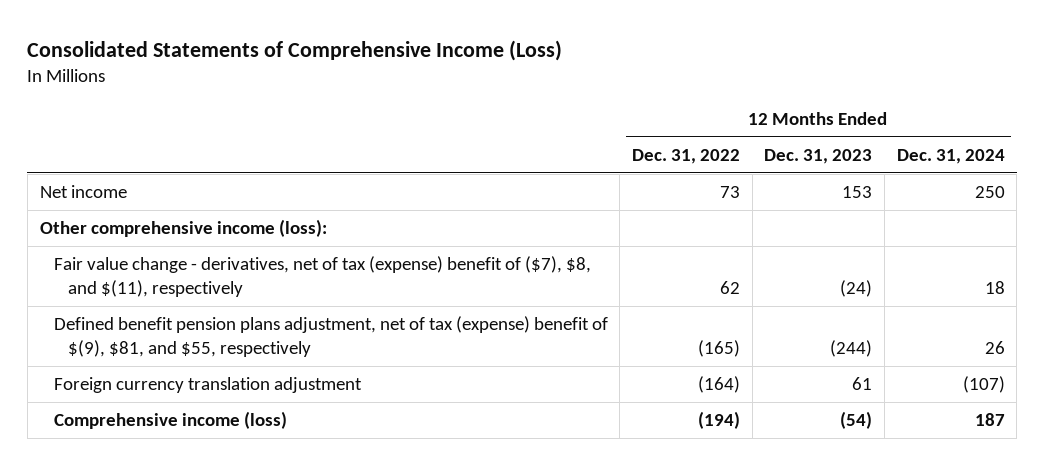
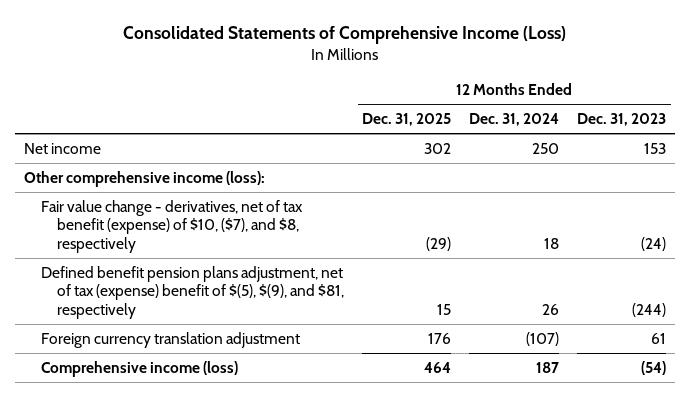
[631,148,740,164] Dec. 31, 2022 -> none
none -> [362,113,452,127] Dec. 31, 2025
[53,256,591,297] Fair value change - derivatives, net of tax (expense) benefit of ($7), $8, and $(11), respectively -> [40,199,303,253] Fair value change - derivatives, net of tax benefit (expense) of $10, ($7), and $8, respectively
[53,316,608,357] Defined benefit pension plans adjustment, net of tax (expense) benefit of $(9), $81, and $55, respectively -> [40,265,345,319] Defined benefit pension plans adjustment, net of tax (expense) benefit of $(5), $(9), and $81, respectively

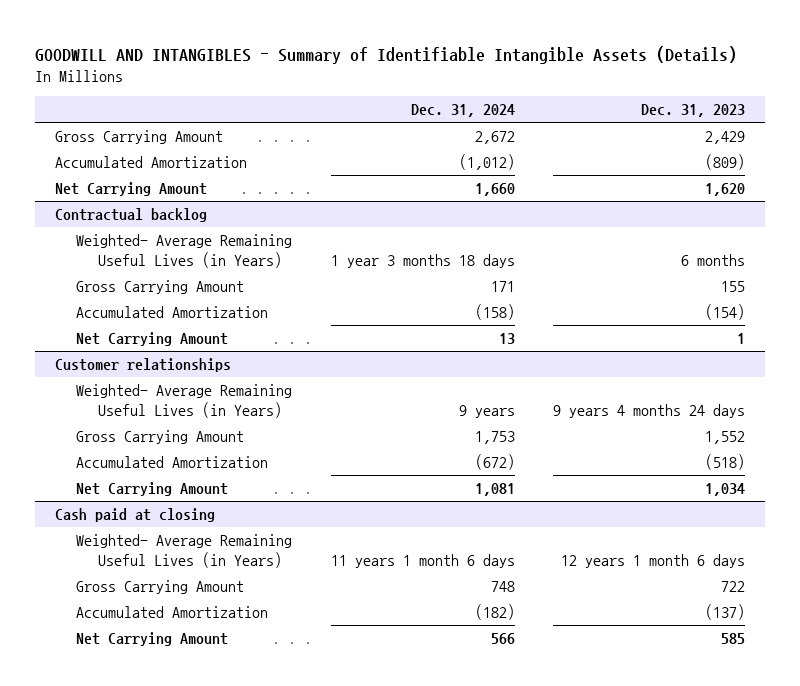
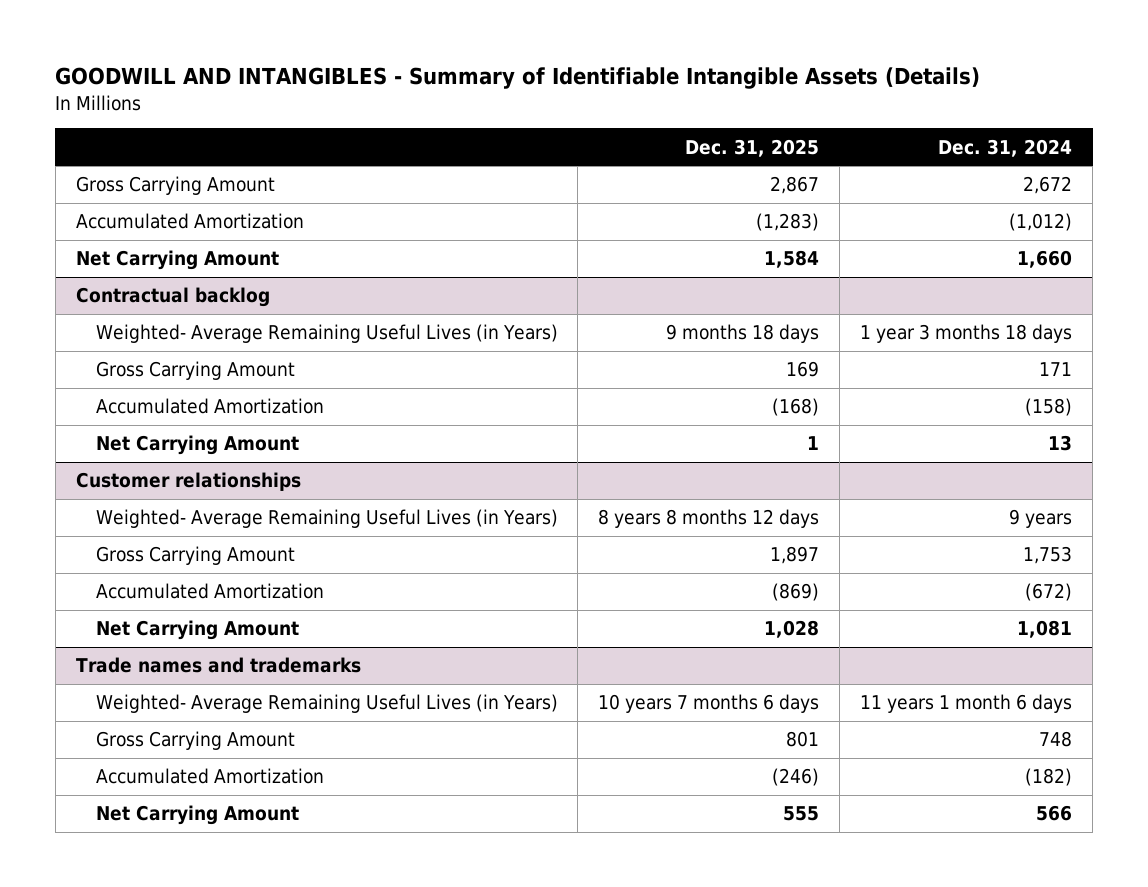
[641,104,746,118] Dec. 31, 2023 -> none
none -> [685,138,820,157] Dec. 31, 2025
[54,508,215,523] Cash paid at closing -> [75,657,361,674] Trade names and trademarks

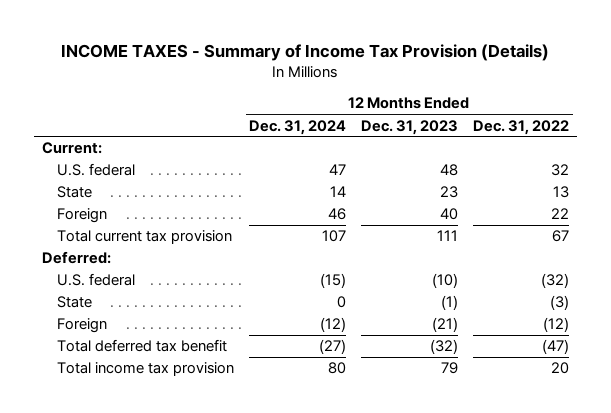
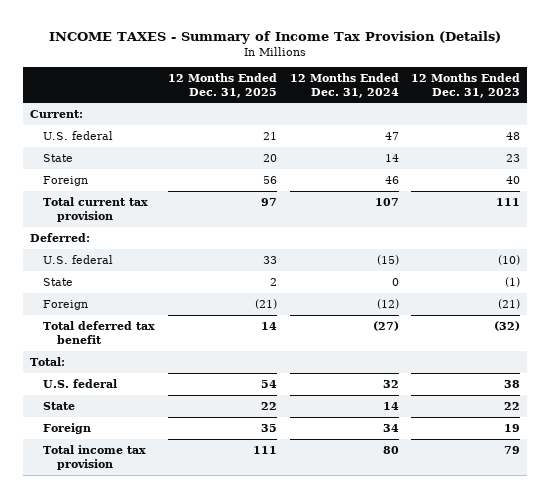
[473,119,570,135] Dec. 31, 2022 -> none
none -> [167,72,277,98] 12 Months Ended Dec. 31, 2025
none -> [29,356,65,366] Total:
none -> [43,378,118,388] U.S. federal
none -> [43,401,76,410] State
none -> [43,422,92,434] Foreign

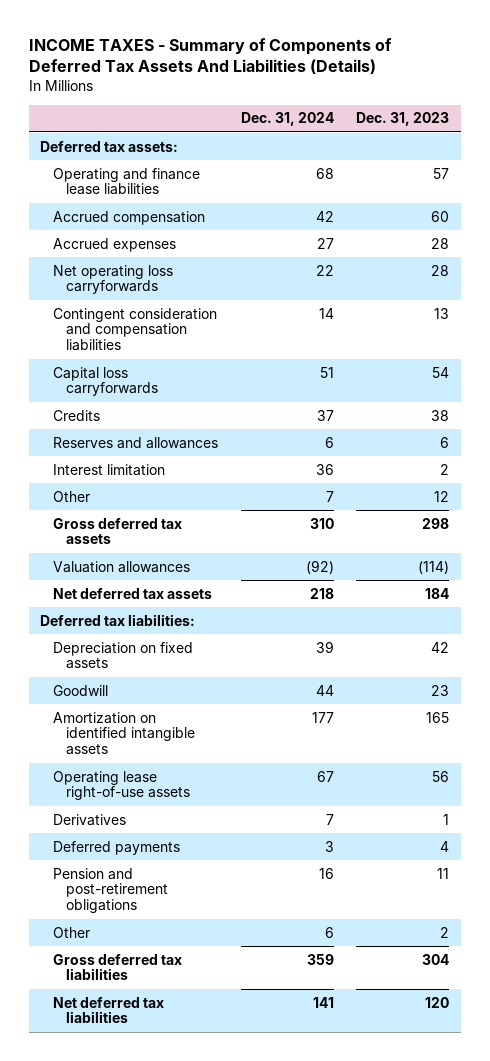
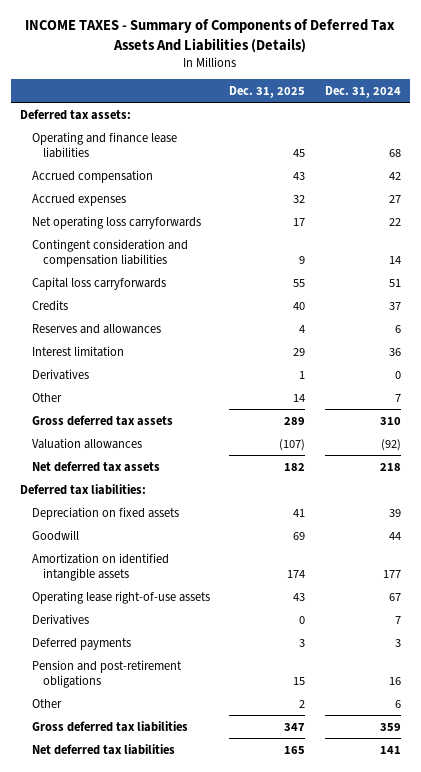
[356,112,450,127] Dec. 31, 2023 -> none
none -> [229,85,306,98] Dec. 31, 2025
none -> [31,368,89,380] Derivatives

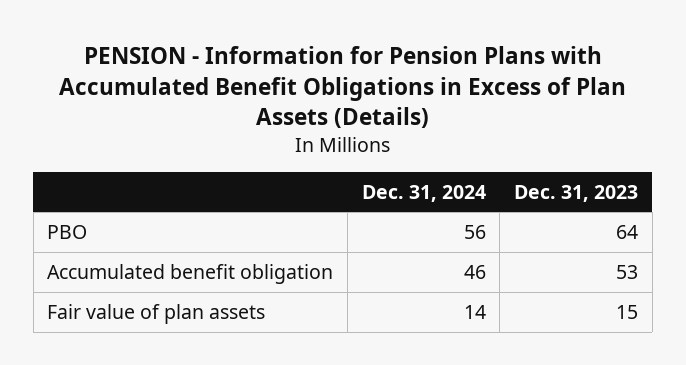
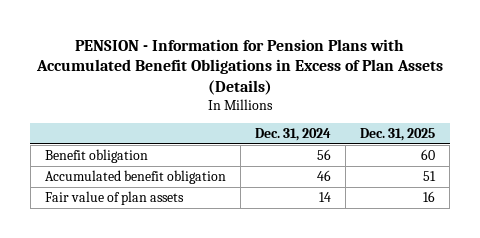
[514,184,639,202] Dec. 31, 2023 -> none
none -> [360,128,436,142] Dec. 31, 2025
[47,224,88,239] PBO -> [44,148,148,163] Benefit obligation

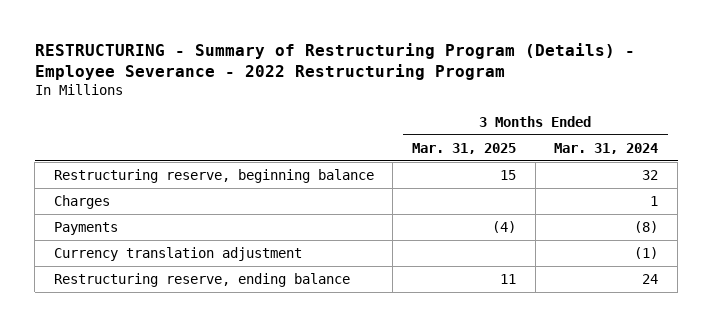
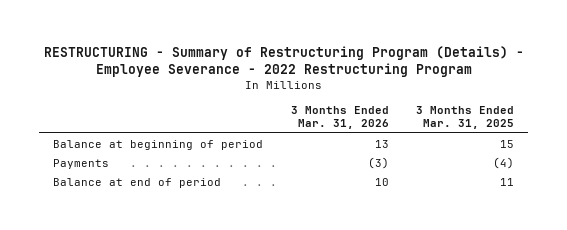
[554,142,659,154] Mar. 31, 2024 -> none
none -> [290,105,389,130] 3 Months Ended Mar. 31, 2026
[53,194,110,209] Charges -> none
[53,168,374,183] Restructuring reserve, beginning balance -> [52,139,263,150] Balance at beginning of period
[53,246,302,261] Currency translation adjustment -> none
[53,272,350,287] Restructuring reserve, ending balance -> [52,177,221,188] Balance at end of period

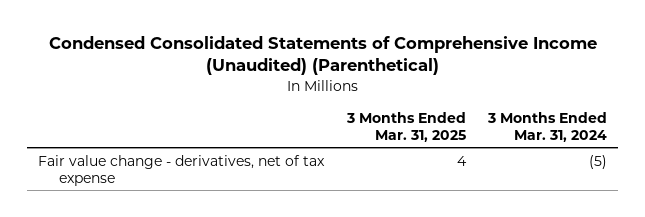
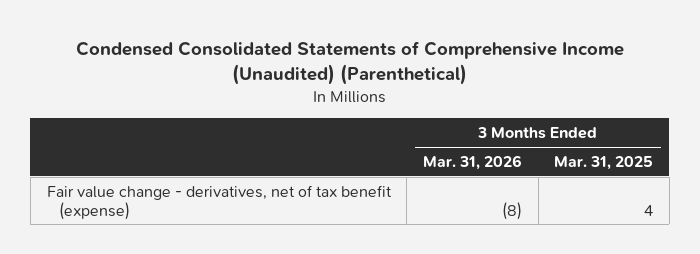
[487,111,608,142] 3 Months Ended Mar. 31, 2024 -> none
none -> [422,154,522,170] Mar. 31, 2026
[38,154,326,186] Fair value change - derivatives, net of tax expense -> [46,184,392,220] Fair value change - derivatives, net of tax benefit (expense)

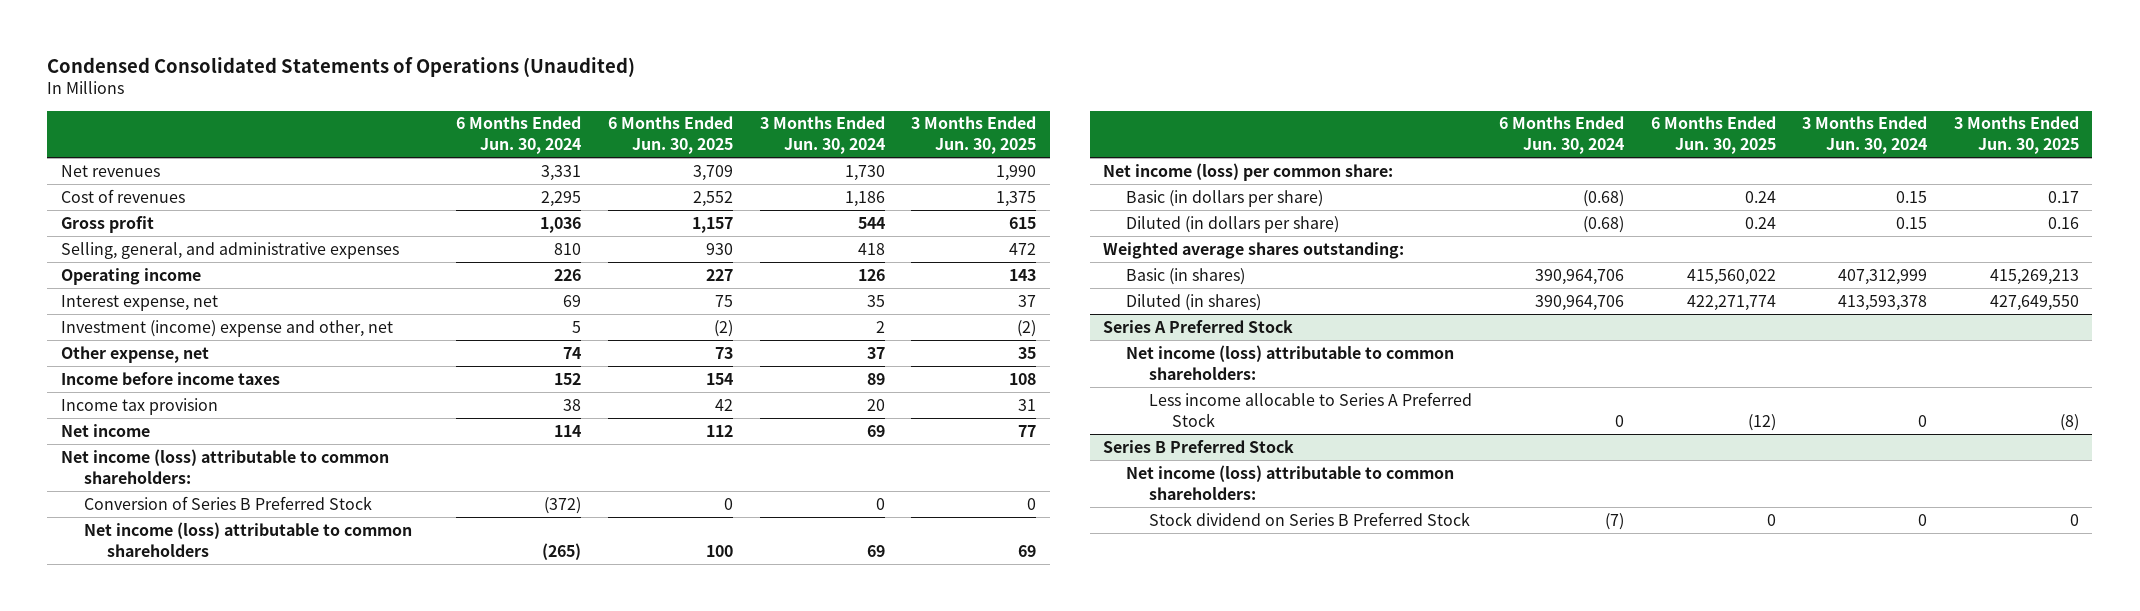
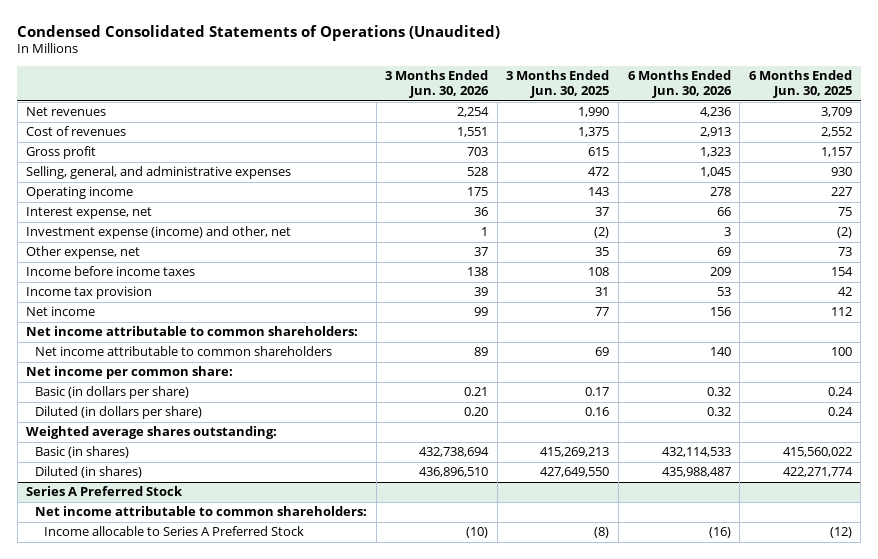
[456,116,582,155] 6 Months Ended Jun. 30, 2024 -> none
[759,116,885,155] 3 Months Ended Jun. 30, 2024 -> none
none -> [385,70,490,99] 3 Months Ended Jun. 30, 2026
none -> [627,70,732,99] 6 Months Ended Jun. 30, 2026
[60,319,393,337] Investment (income) expense and other, net -> [26,226,292,240] Investment expense (income) and other, net
[83,495,372,510] Conversion of Series B Preferred Stock -> none
[60,448,389,484] Net income (loss) attributable to common shareholders: -> [26,326,359,337] Net income attributable to common shareholders:
[83,521,412,557] Net income (loss) attributable to common shareholders -> [35,346,333,357] Net income attributable to common shareholders
[1103,162,1394,181] Net income (loss) per common share: -> [26,366,234,380] Net income per common share:
[1103,439,1295,453] Series B Preferred Stock -> none
[1126,464,1455,500] Net income (loss) attributable to common shareholders: -> none
[1149,511,1471,526] Stock dividend on Series B Preferred Stock -> none
[1126,344,1455,380] Net income (loss) attributable to common shareholders: -> [35,506,368,517] Net income attributable to common shareholders:
[1149,391,1473,427] Less income allocable to Series A Preferred Stock -> [43,526,304,537] Income allocable to Series A Preferred Stock

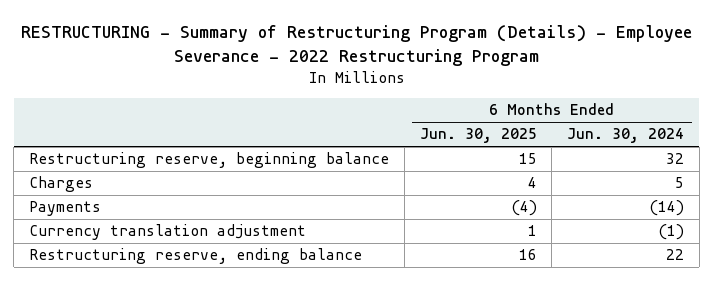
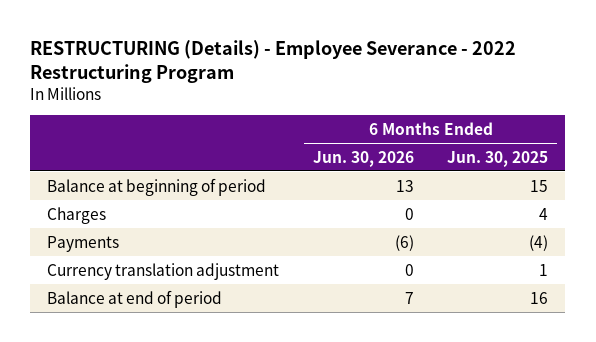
[20,24,692,66] RESTRUCTURING - Summary of Restructuring Program (Details) - Employee Severance - 2022 Restructuring Program -> [30,39,517,83] RESTRUCTURING (Details) - Employee Severance - 2022 Restructuring Program
[566,128,684,144] Jun. 30, 2024 -> none
none -> [312,150,414,167] Jun. 30, 2026
[29,152,390,169] Restructuring reserve, beginning balance -> [47,177,267,196] Balance at beginning of period
[29,248,363,265] Restructuring reserve, ending balance -> [47,289,223,308] Balance at end of period

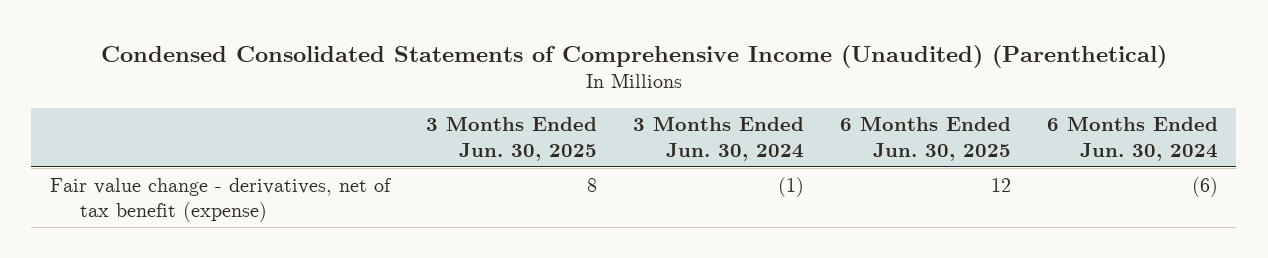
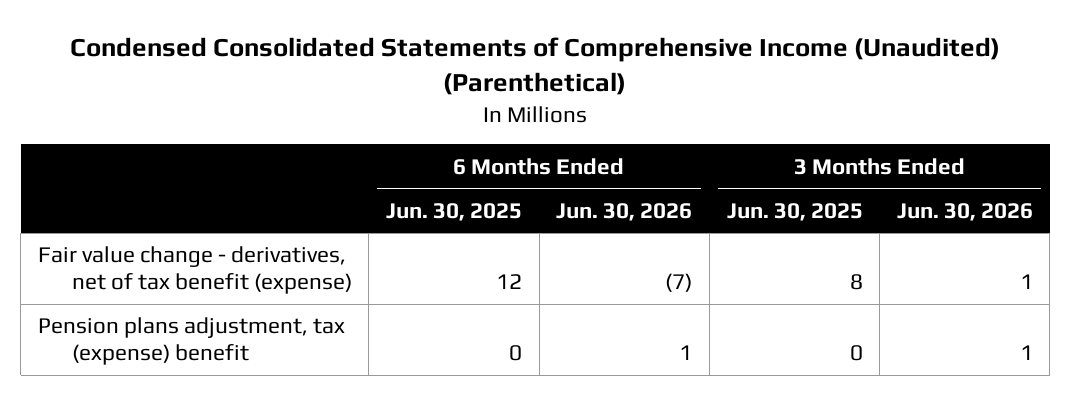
[632,116,804,161] 3 Months Ended Jun. 30, 2024 -> none
[1047,116,1219,161] 6 Months Ended Jun. 30, 2024 -> none
none -> [556,202,693,221] Jun. 30, 2026
none -> [896,202,1033,221] Jun. 30, 2026
none -> [37,317,345,365] Pension plans adjustment, tax (expense) benefit

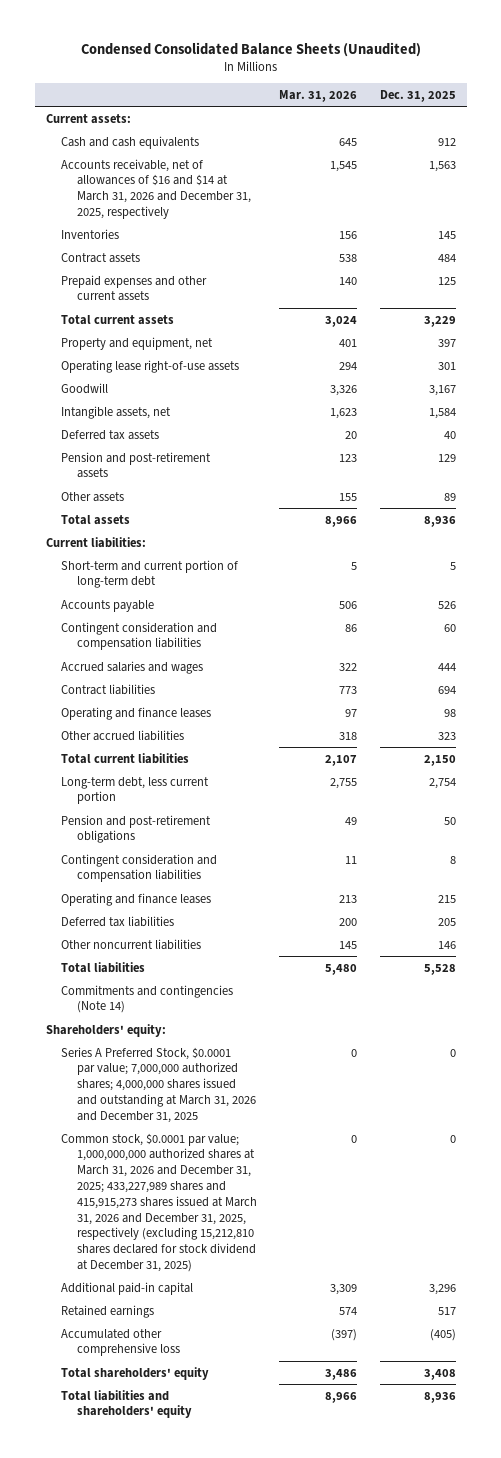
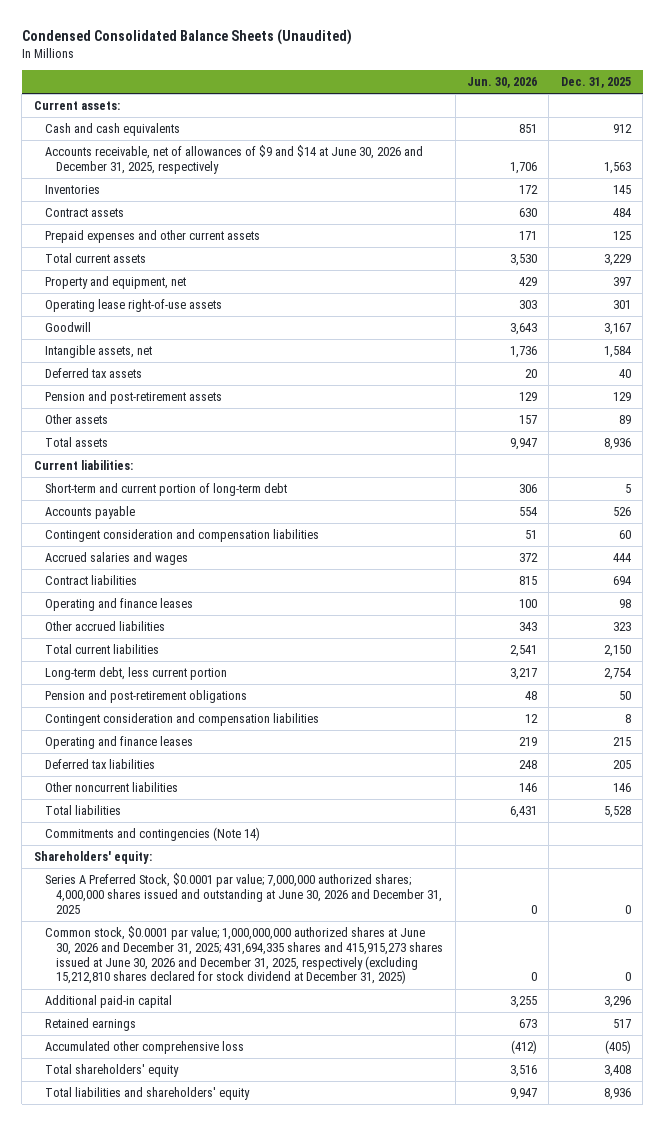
[279,89,358,102] Mar. 31, 2026 -> none
none -> [466,76,537,88] Jun. 30, 2026
[61,158,251,219] Accounts receivable, net of allowances of $16 and $14 at March 31, 2026 and December 31, 2025, respectively -> [44,144,423,174] Accounts receivable, net of allowances of $9 and $14 at June 30, 2026 and December 31, 2025, respectively
[61,1046,256,1123] Series A Preferred Stock, $0.0001 par value; 7,000,000 authorized shares; 4,000,000 shares issued and outstanding at March 31, 2026 and December 31, 2025 -> [44,872,443,914] Series A Preferred Stock, $0.0001 par value; 7,000,000 authorized shares; 4,000,000 shares issued and outstanding at June 30, 2026 and December 31, 2025
[61,1132,257,1272] Common stock, $0.0001 par value; 1,000,000,000 authorized shares at March 31, 2026 and December 31, 2025; 433,227,989 shares and 415,915,273 shares issued at March 31, 2026 and December 31, 2025, respectively (excluding 15,212,810 shares declared for stock dividend at December 31, 2025) -> [44,925,444,985] Common stock, $0.0001 par value; 1,000,000,000 authorized shares at June 30, 2026 and December 31, 2025; 431,694,335 shares and 415,915,273 shares issued at June 30, 2026 and December 31, 2025, respectively (excluding 15,212,810 shares declared for stock dividend at December 31, 2025)

